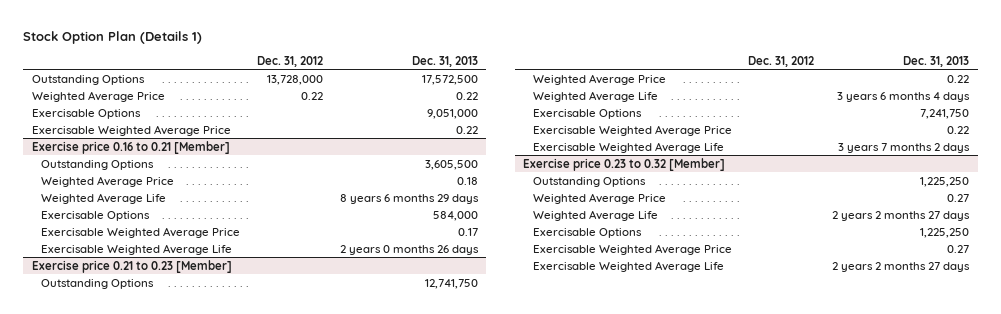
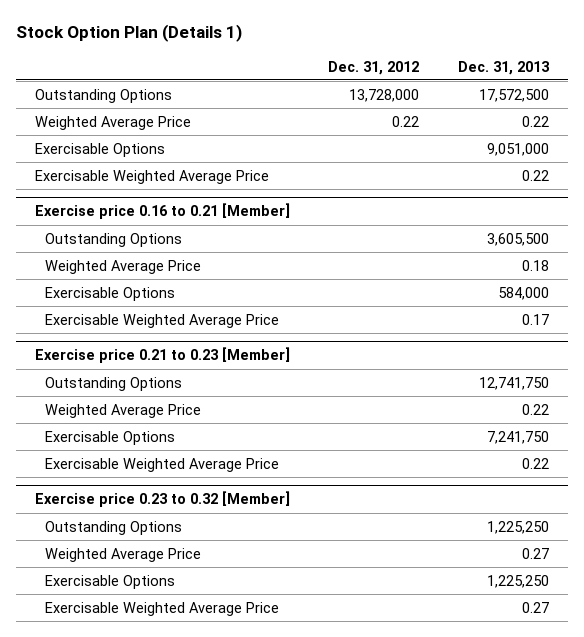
[41,192,167,204] Weighted Average Life -> none
[41,243,233,255] Exercisable Weighted Average Life -> none
[532,90,658,102] Weighted Average Life -> none
[532,141,724,153] Exercisable Weighted Average Life -> none
[532,209,658,221] Weighted Average Life -> none
[532,260,724,272] Exercisable Weighted Average Life -> none

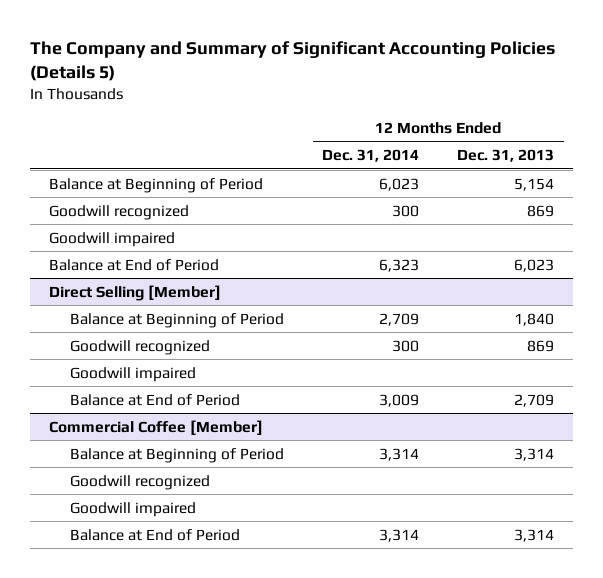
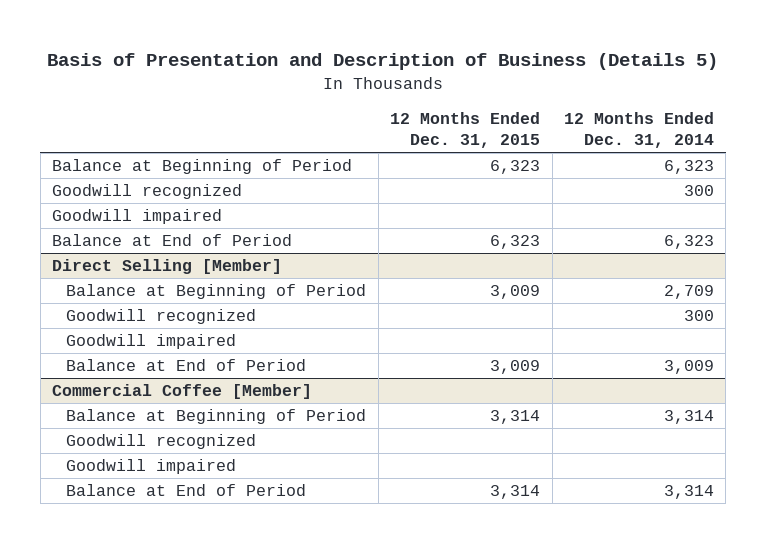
[29,40,555,81] The Company and Summary of Significant Accounting Policies (Details 5) -> [47,53,719,71] Basis of Presentation and Description of Business (Details 5)
[457,149,555,163] Dec. 31, 2013 -> none
none -> [390,111,541,148] 12 Months Ended Dec. 31, 2015
[379,177,420,191] 6,023 -> [664,160,715,175] 6,323

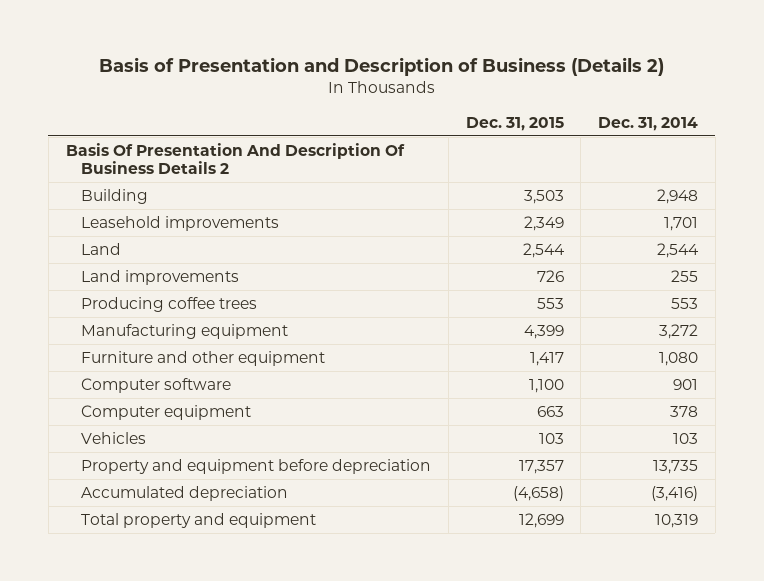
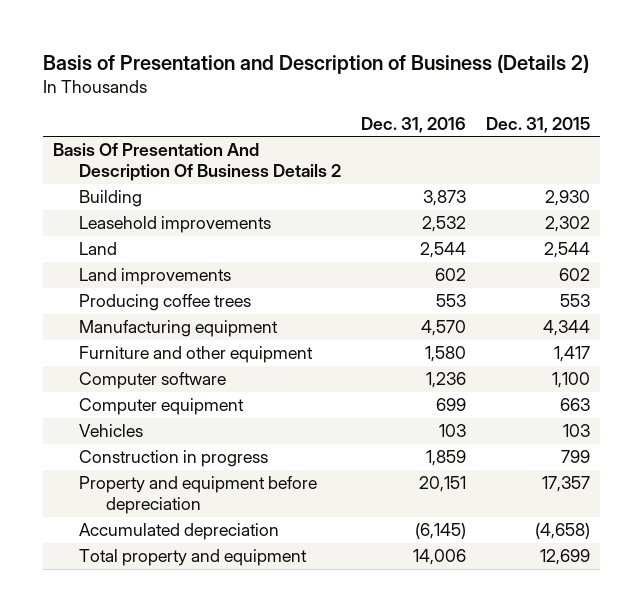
[598,116,699,131] Dec. 31, 2014 -> none
none -> [361,116,467,133] Dec. 31, 2016
[523,189,564,204] 3,503 -> [544,190,590,207] 2,930
[523,215,564,231] 2,349 -> [544,216,590,233] 2,302
[536,269,564,282] 726 -> [558,268,590,282] 602
[523,324,564,339] 4,399 -> [542,320,590,337] 4,344
none -> [79,450,269,468] Construction in progress

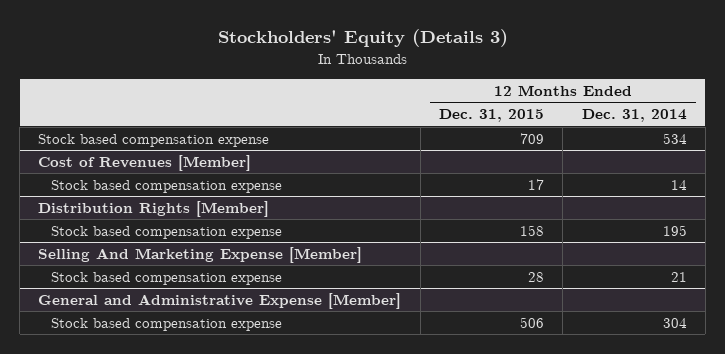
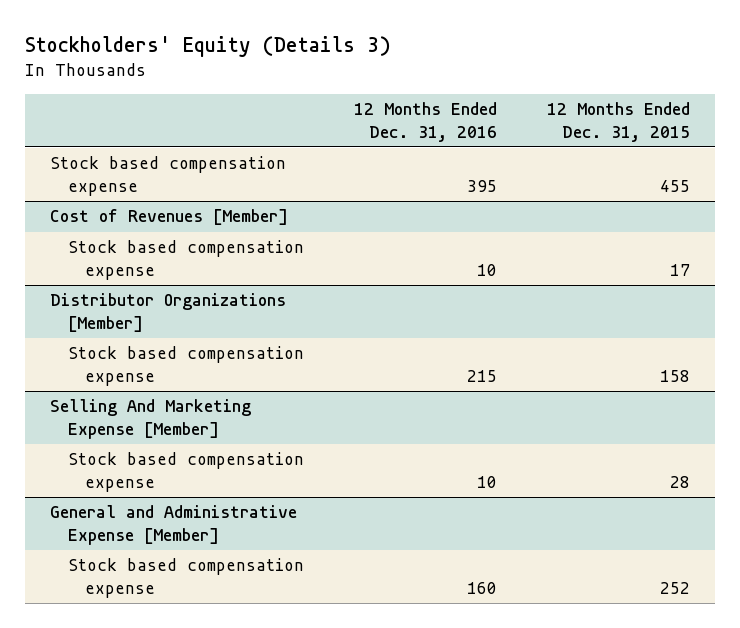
[581,109,687,123] Dec. 31, 2014 -> none
none -> [353,102,497,142] 12 Months Ended Dec. 31, 2016
[520,132,545,144] 709 -> [659,179,690,192] 455
[38,200,270,217] Distribution Rights [Member] -> [50,293,287,332] Distributor Organizations [Member]
[520,316,545,328] 506 -> [659,581,690,594] 252

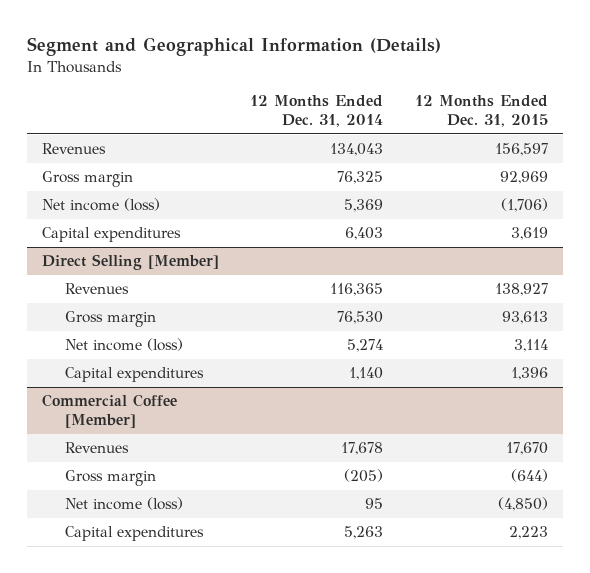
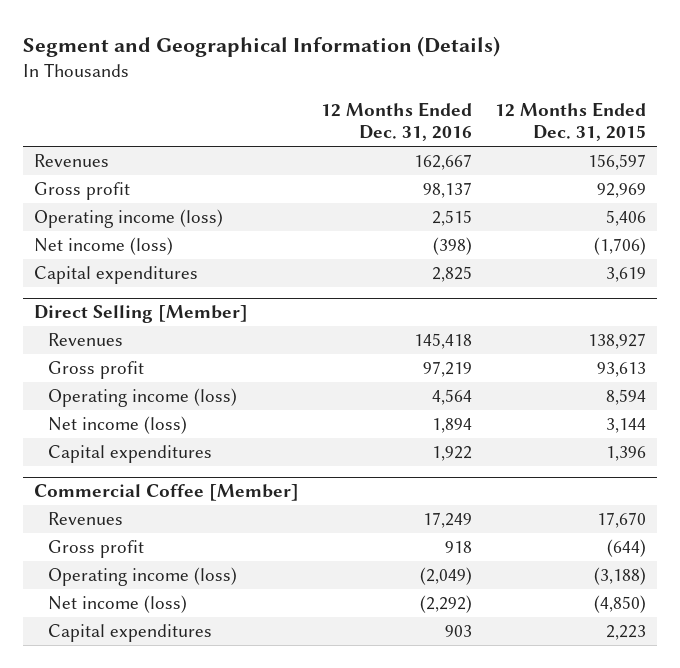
[250,95,384,128] 12 Months Ended Dec. 31, 2014 -> none
none -> [321,101,473,142] 12 Months Ended Dec. 31, 2016
[42,171,134,188] Gross margin -> [33,181,130,200] Gross profit
none -> [33,208,223,228] Operating income (loss)
[64,311,156,328] Gross margin -> [48,360,145,379] Gross profit
none -> [48,387,238,407] Operating income (loss)
[513,339,548,353] 3,114 -> [605,417,646,433] 3,144
[64,470,156,487] Gross margin -> [48,539,145,558] Gross profit
none -> [48,566,238,586] Operating income (loss)

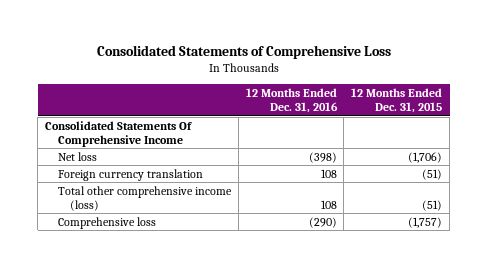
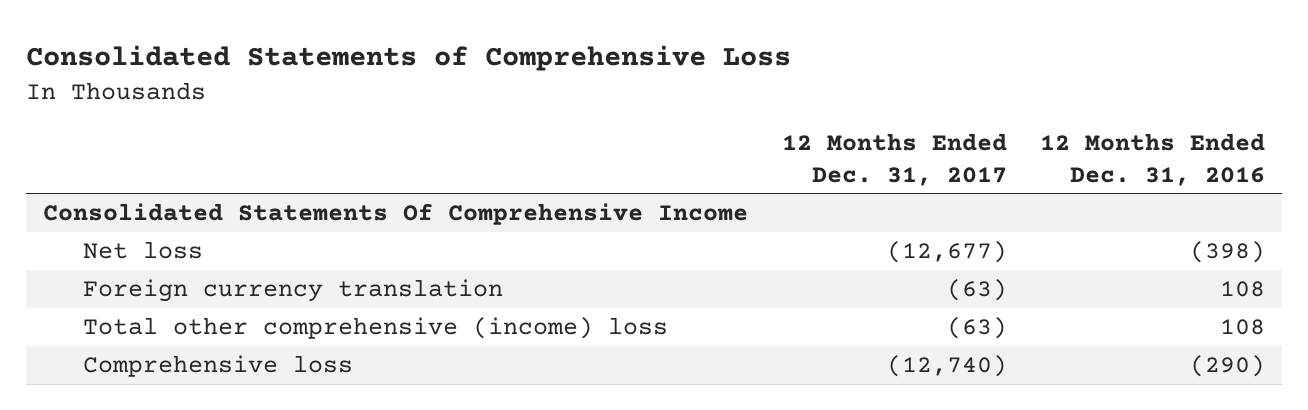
[351,87,443,113] 12 Months Ended Dec. 31, 2015 -> none
none -> [781,133,1007,186] 12 Months Ended Dec. 31, 2017
[57,185,232,211] Total other comprehensive income (loss) -> [83,317,669,340] Total other comprehensive (income) loss

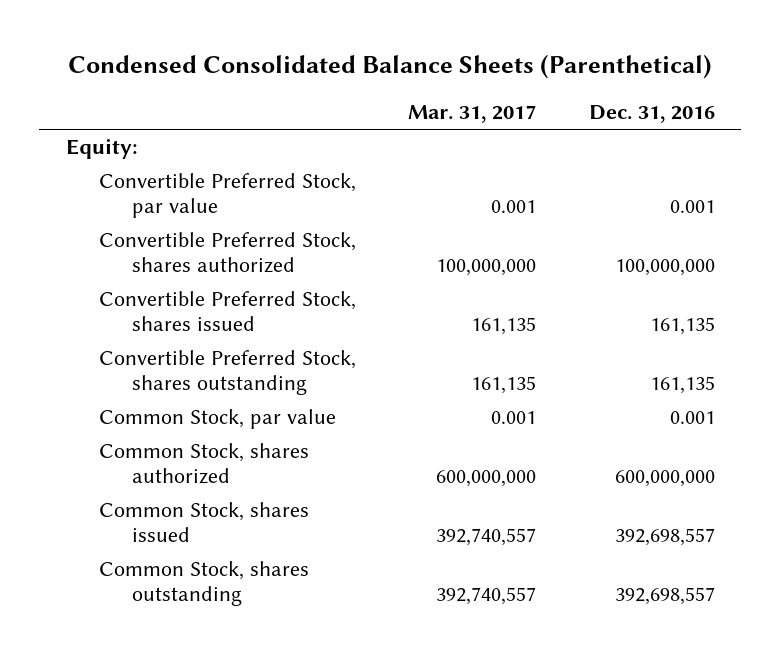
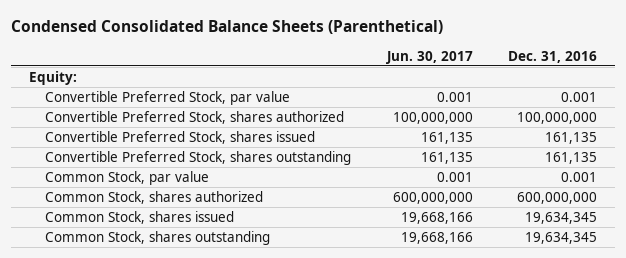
[408,105,537,124] Mar. 31, 2017 -> none
none -> [385,50,473,64] Jun. 30, 2017
[614,528,715,547] 392,698,557 -> [525,212,598,225] 19,634,345
[614,587,715,606] 392,698,557 -> [525,232,598,245] 19,634,345

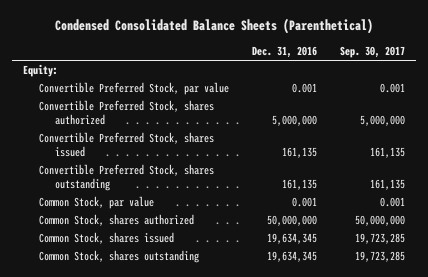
[385,50,473,64] Jun. 30, 2017 -> none
none -> [339,46,405,59] Sep. 30, 2017
[517,112,598,125] 100,000,000 -> [271,115,317,127] 5,000,000
[517,192,598,205] 600,000,000 -> [266,215,317,227] 50,000,000

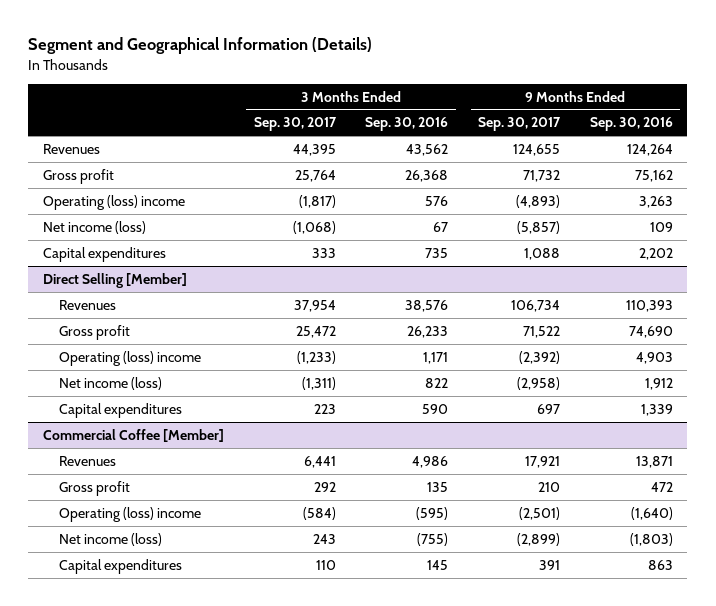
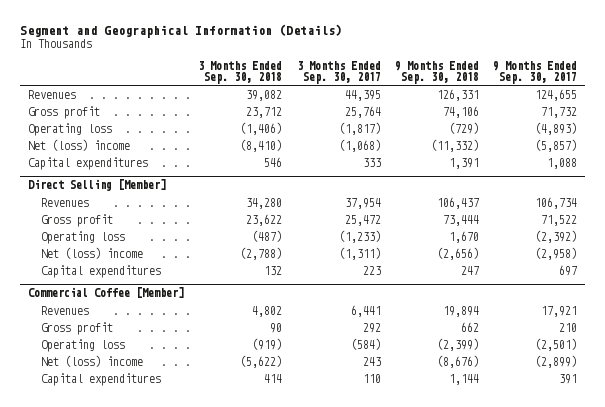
[365,117,449,132] Sep. 30, 2016 -> none
[589,117,673,132] Sep. 30, 2016 -> none
none -> [198,60,283,84] 3 Months Ended Sep. 30, 2018
none -> [394,60,479,84] 9 Months Ended Sep. 30, 2018
[43,194,186,210] Operating (loss) income -> [27,122,112,136] Operating loss
[43,220,147,234] Net income (loss) -> [27,138,130,151] Net (loss) income
[59,350,202,366] Operating (loss) income -> [40,230,125,244] Operating loss
[59,376,163,390] Net income (loss) -> [40,246,143,259] Net (loss) income
[59,506,202,522] Operating (loss) income -> [40,338,125,352] Operating loss
[59,532,163,546] Net income (loss) -> [40,354,143,367] Net (loss) income

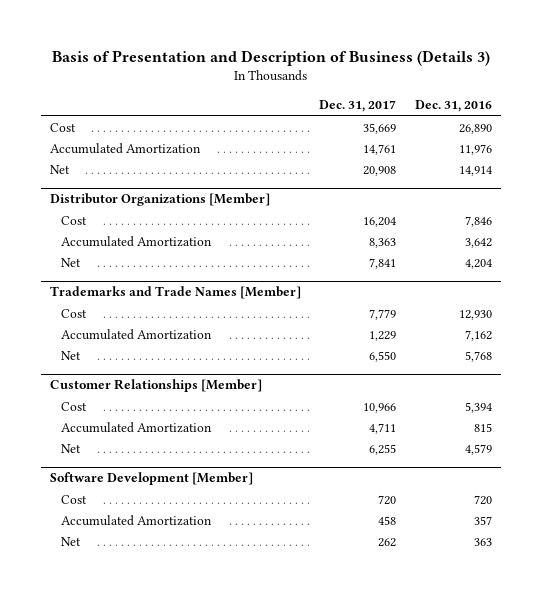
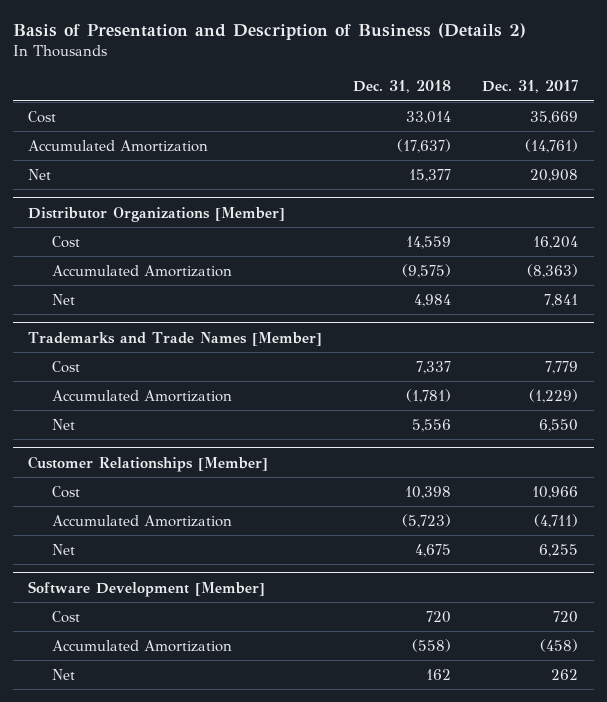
[51,49,490,66] Basis of Presentation and Description of Business (Details 3) -> [12,23,526,41] Basis of Presentation and Description of Business (Details 2)
[414,100,492,113] Dec. 31, 2016 -> none
none -> [353,80,452,94] Dec. 31, 2018
[363,144,397,156] 14,761 -> [525,138,579,153] (14,761)
[369,238,397,249] 8,363 -> [527,263,579,278] (8,363)
[369,331,397,342] 1,229 -> [529,388,579,403] (1,229)
[369,423,397,435] 4,711 -> [534,513,579,528] (4,711)
[378,516,397,526] 458 -> [540,638,579,652] (458)

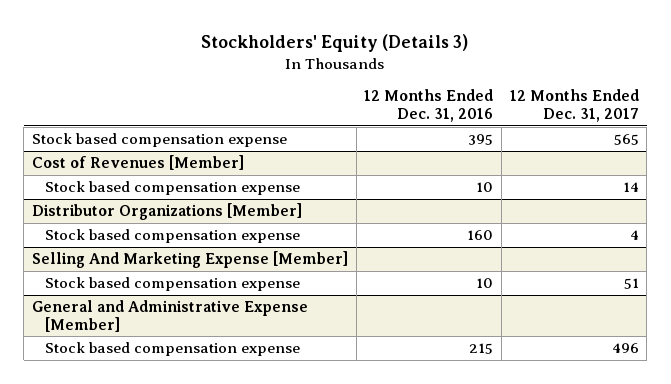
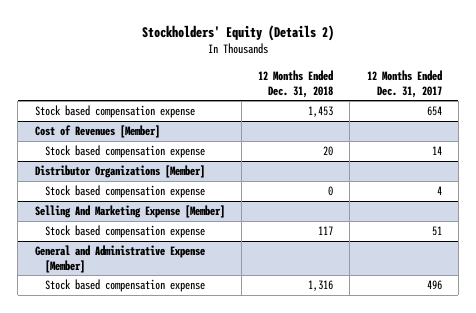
[201,33,469,52] Stockholders' Equity (Details 3) -> [142,24,335,41] Stockholders' Equity (Details 2)
[364,89,494,123] 12 Months Ended Dec. 31, 2016 -> none
none -> [258,69,334,98] 12 Months Ended Dec. 31, 2018
[613,134,639,146] 565 -> [426,106,442,117] 654

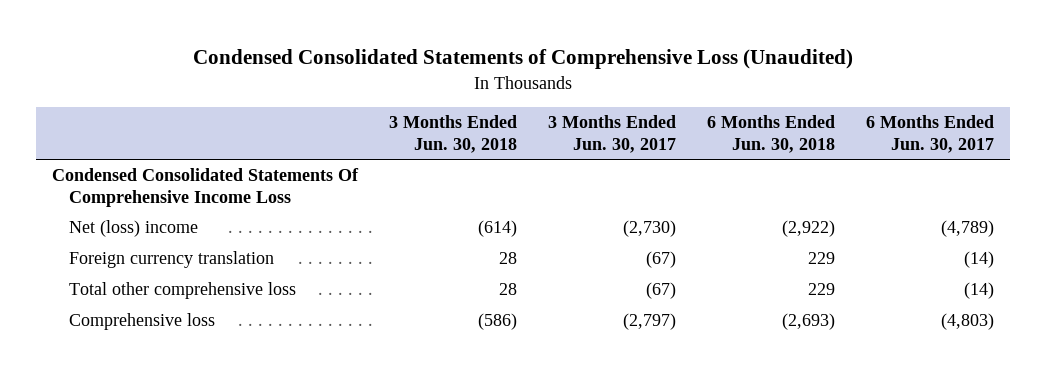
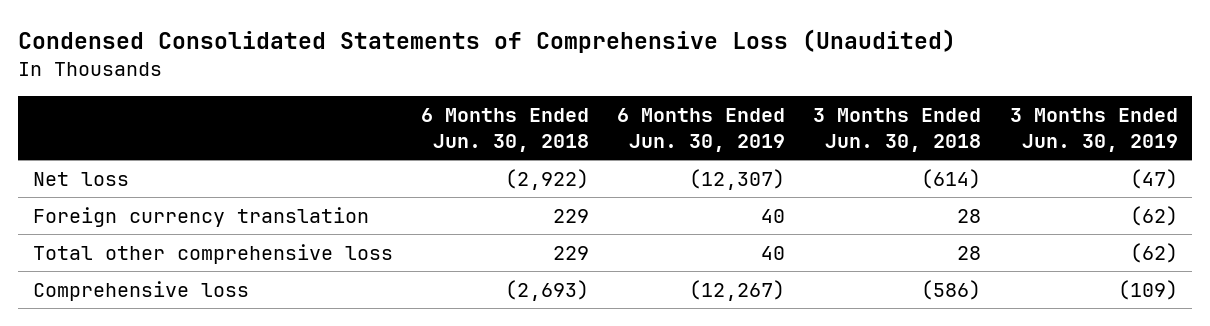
[547,115,676,153] 3 Months Ended Jun. 30, 2017 -> none
[866,115,995,153] 6 Months Ended Jun. 30, 2017 -> none
none -> [617,108,786,152] 6 Months Ended Jun. 30, 2019
none -> [1009,108,1178,152] 3 Months Ended Jun. 30, 2019
[51,168,359,207] Condensed Consolidated Statements Of Comprehensive Income Loss -> none
[68,220,198,238] Net (loss) income -> [32,171,129,186] Net loss

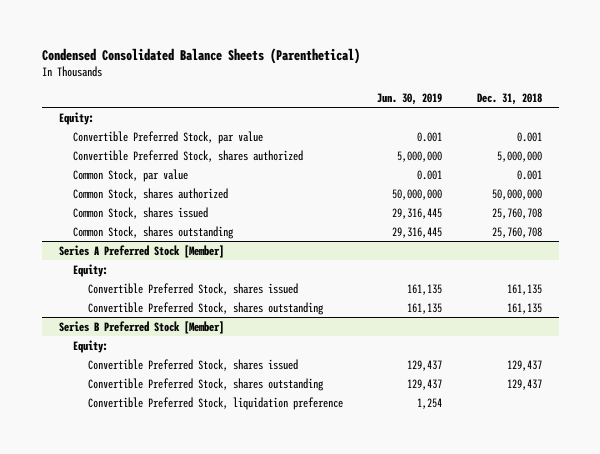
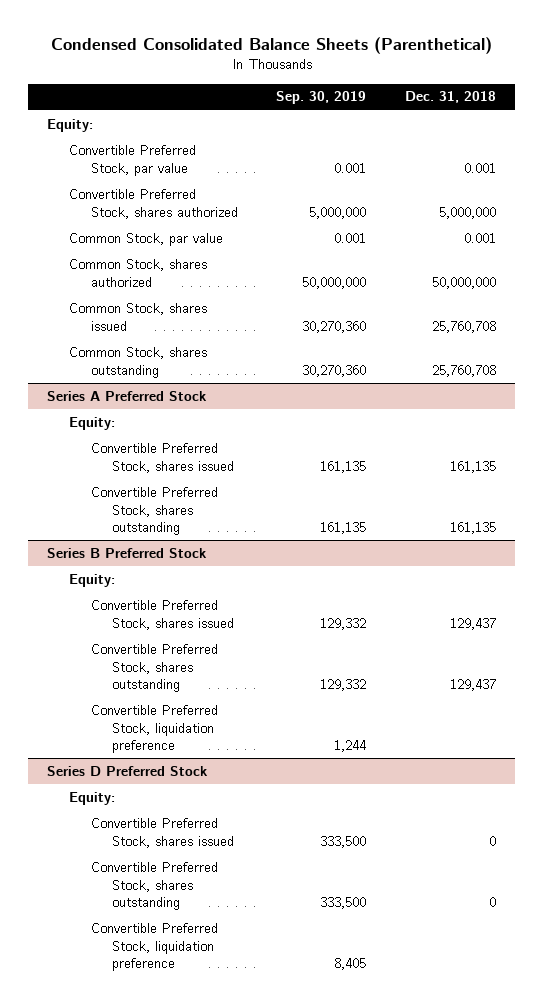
[377,92,443,105] Jun. 30, 2019 -> none
none -> [276,91,367,105] Sep. 30, 2019
[58,244,224,258] Series A Preferred Stock [Member] -> [47,390,208,401] Series A Preferred Stock
[58,320,224,334] Series B Preferred Stock [Member] -> [47,547,208,558] Series B Preferred Stock
none -> [47,765,209,776] Series D Preferred Stock
none -> [69,791,116,805] Equity:
none -> [90,817,235,848] Convertible Preferred Stock, shares issued
none -> [90,861,218,911] Convertible Preferred Stock, shares outstanding
none -> [90,922,218,972] Convertible Preferred Stock, liquidation preference

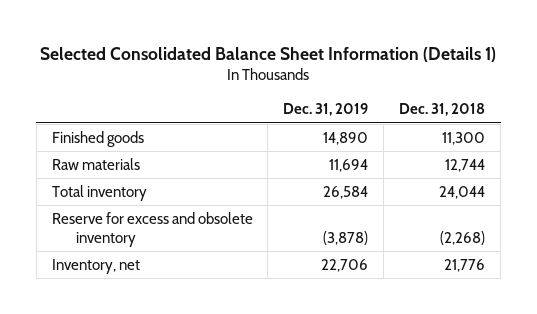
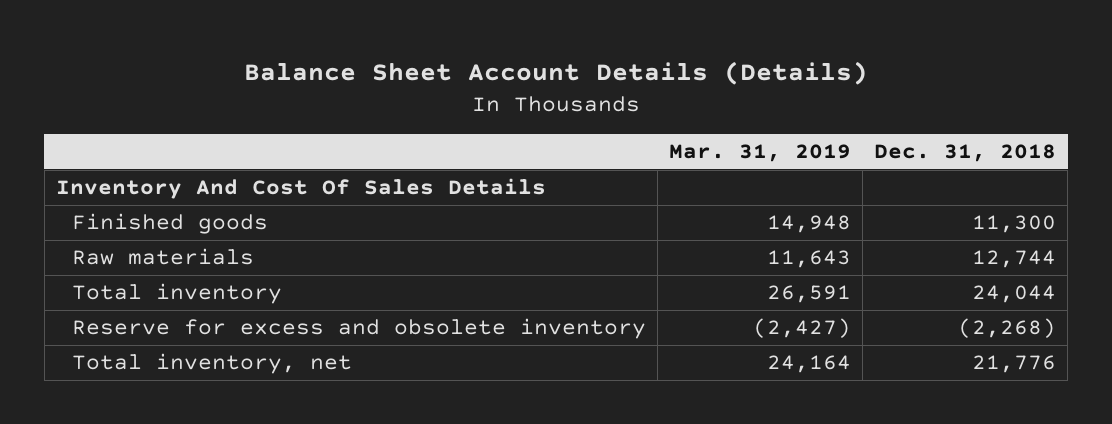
[40,46,497,62] Selected Consolidated Balance Sheet Information (Details 1) -> [243,60,868,85] Balance Sheet Account Details (Details)
[283,103,369,117] Dec. 31, 2019 -> none
none -> [668,144,851,163] Mar. 31, 2019
none -> [55,178,546,200] Inventory And Cost Of Sales Details
[51,258,140,274] Inventory, net -> [71,353,352,375] Total inventory, net

